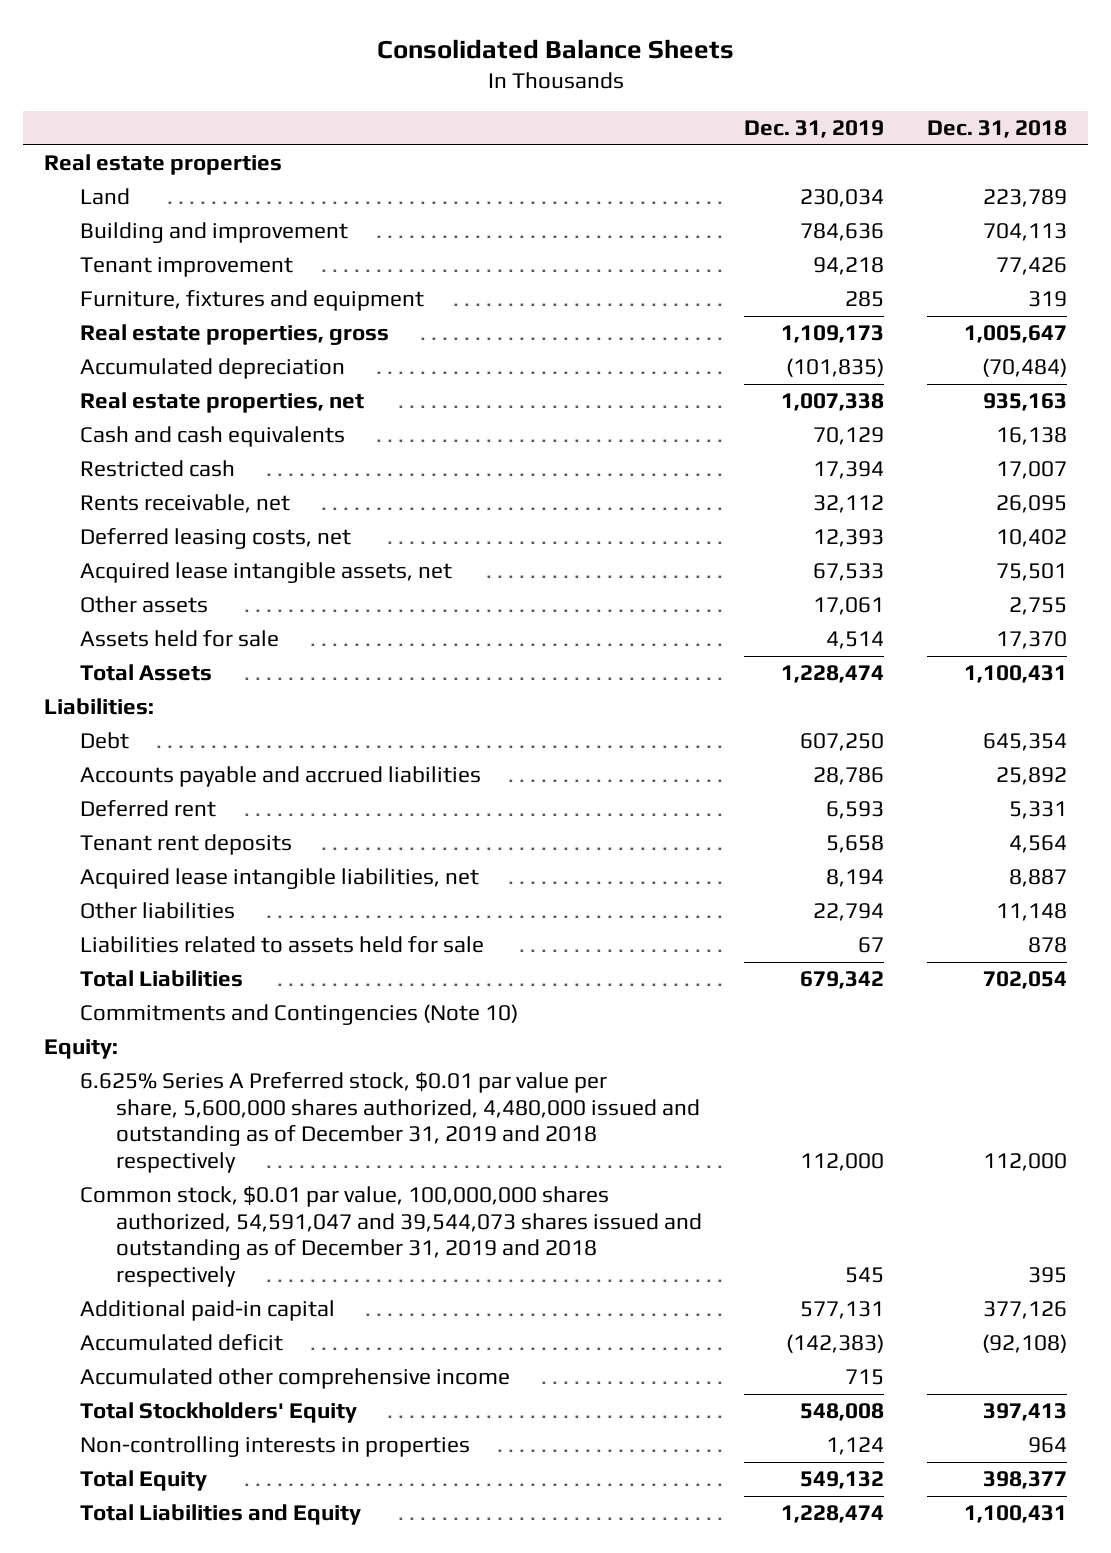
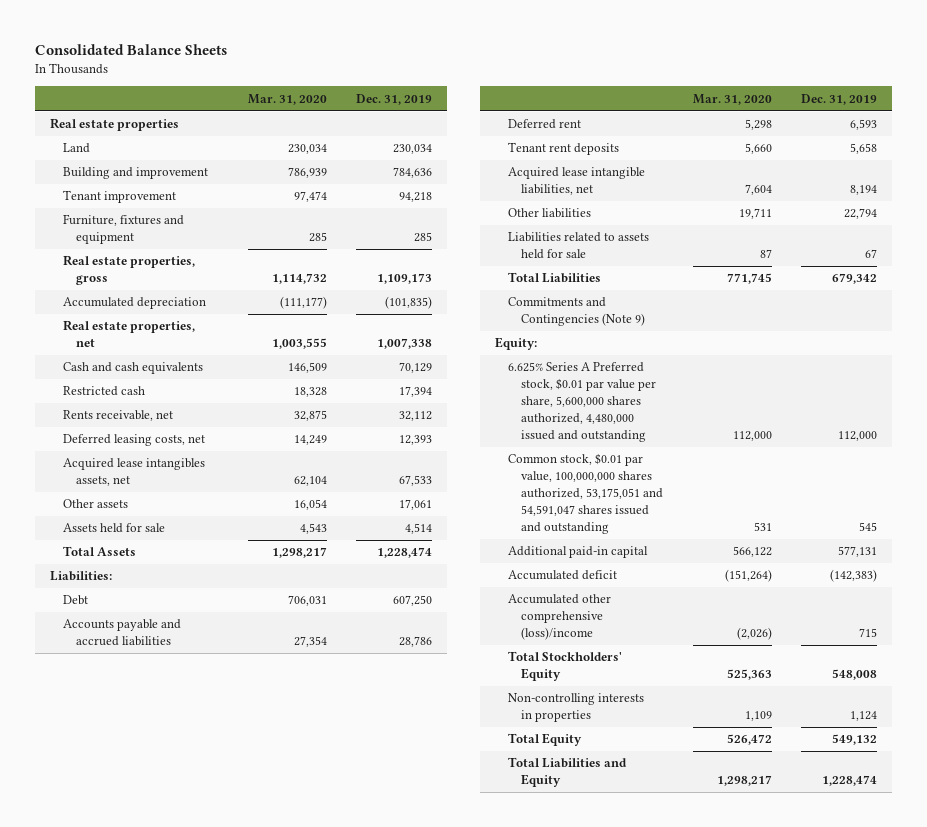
[927,119,1068,138] Dec. 31, 2018 -> none
none -> [247,93,327,105] Mar. 31, 2020
[79,562,452,584] Acquired lease intangible assets, net -> [63,458,206,487] Acquired lease intangibles assets, net
[79,1004,518,1026] Commitments and Contingencies (Note 10) -> [507,297,645,327] Commitments and Contingencies (Note 9)
[79,1072,700,1174] 6.625% Series A Preferred stock, $0.01 par value per share, 5,600,000 shares authorized, 4,480,000 issued and outstanding as of December 31, 2019 and 2018 respectively -> [507,362,656,442] 6.625% Series A Preferred stock, $0.01 par value per share, 5,600,000 shares authorized, 4,480,000 issued and outstanding
[79,1186,702,1288] Common stock, $0.01 par value, 100,000,000 shares authorized, 54,591,047 and 39,544,073 shares issued and outstanding as of December 31, 2019 and 2018 respectively -> [507,453,663,534] Common stock, $0.01 par value, 100,000,000 shares authorized, 53,175,051 and 54,591,047 shares issued and outstanding
[79,1368,510,1390] Accumulated other comprehensive income -> [507,594,611,641] Accumulated other comprehensive (loss)/income

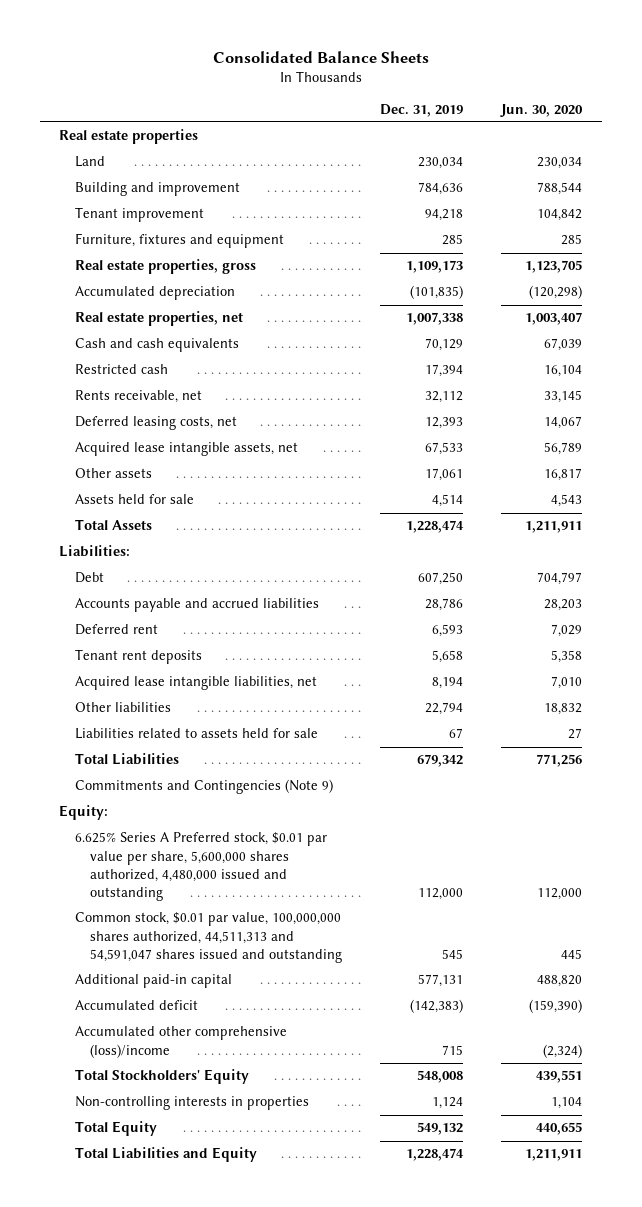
[247,93,327,105] Mar. 31, 2020 -> none
none -> [500,103,584,117] Jun. 30, 2020
[63,458,206,487] Acquired lease intangibles assets, net -> [74,442,298,457] Acquired lease intangible assets, net
[507,453,663,534] Common stock, $0.01 par value, 100,000,000 shares authorized, 53,175,051 and 54,591,047 shares issued and outstanding -> [74,912,342,963] Common stock, $0.01 par value, 100,000,000 shares authorized, 44,511,313 and 54,591,047 shares issued and outstanding

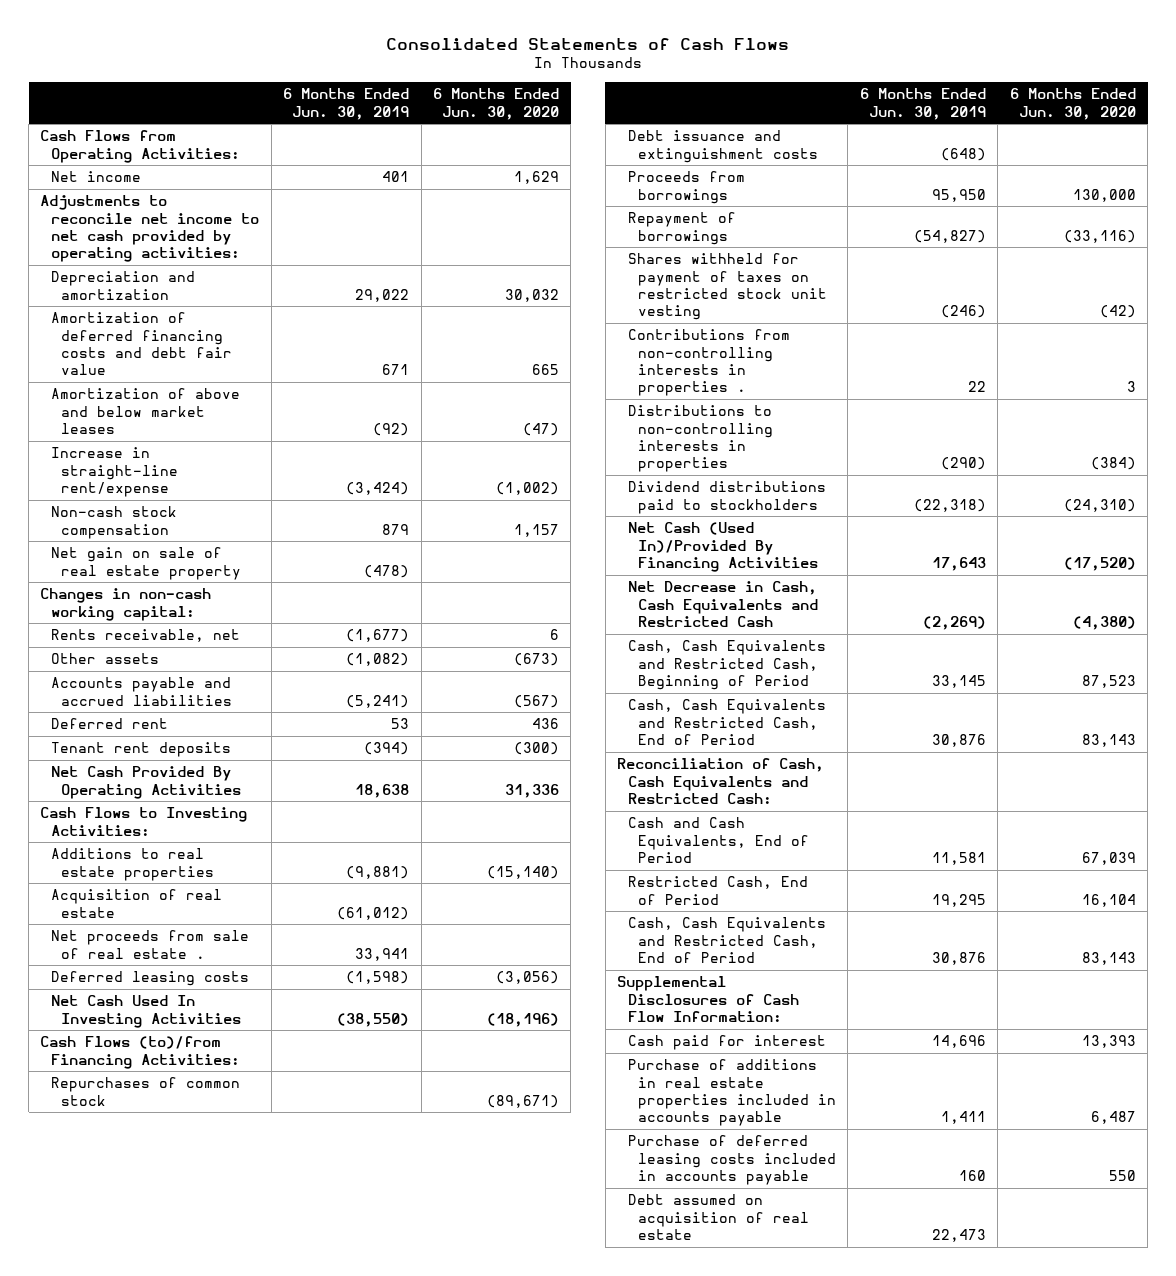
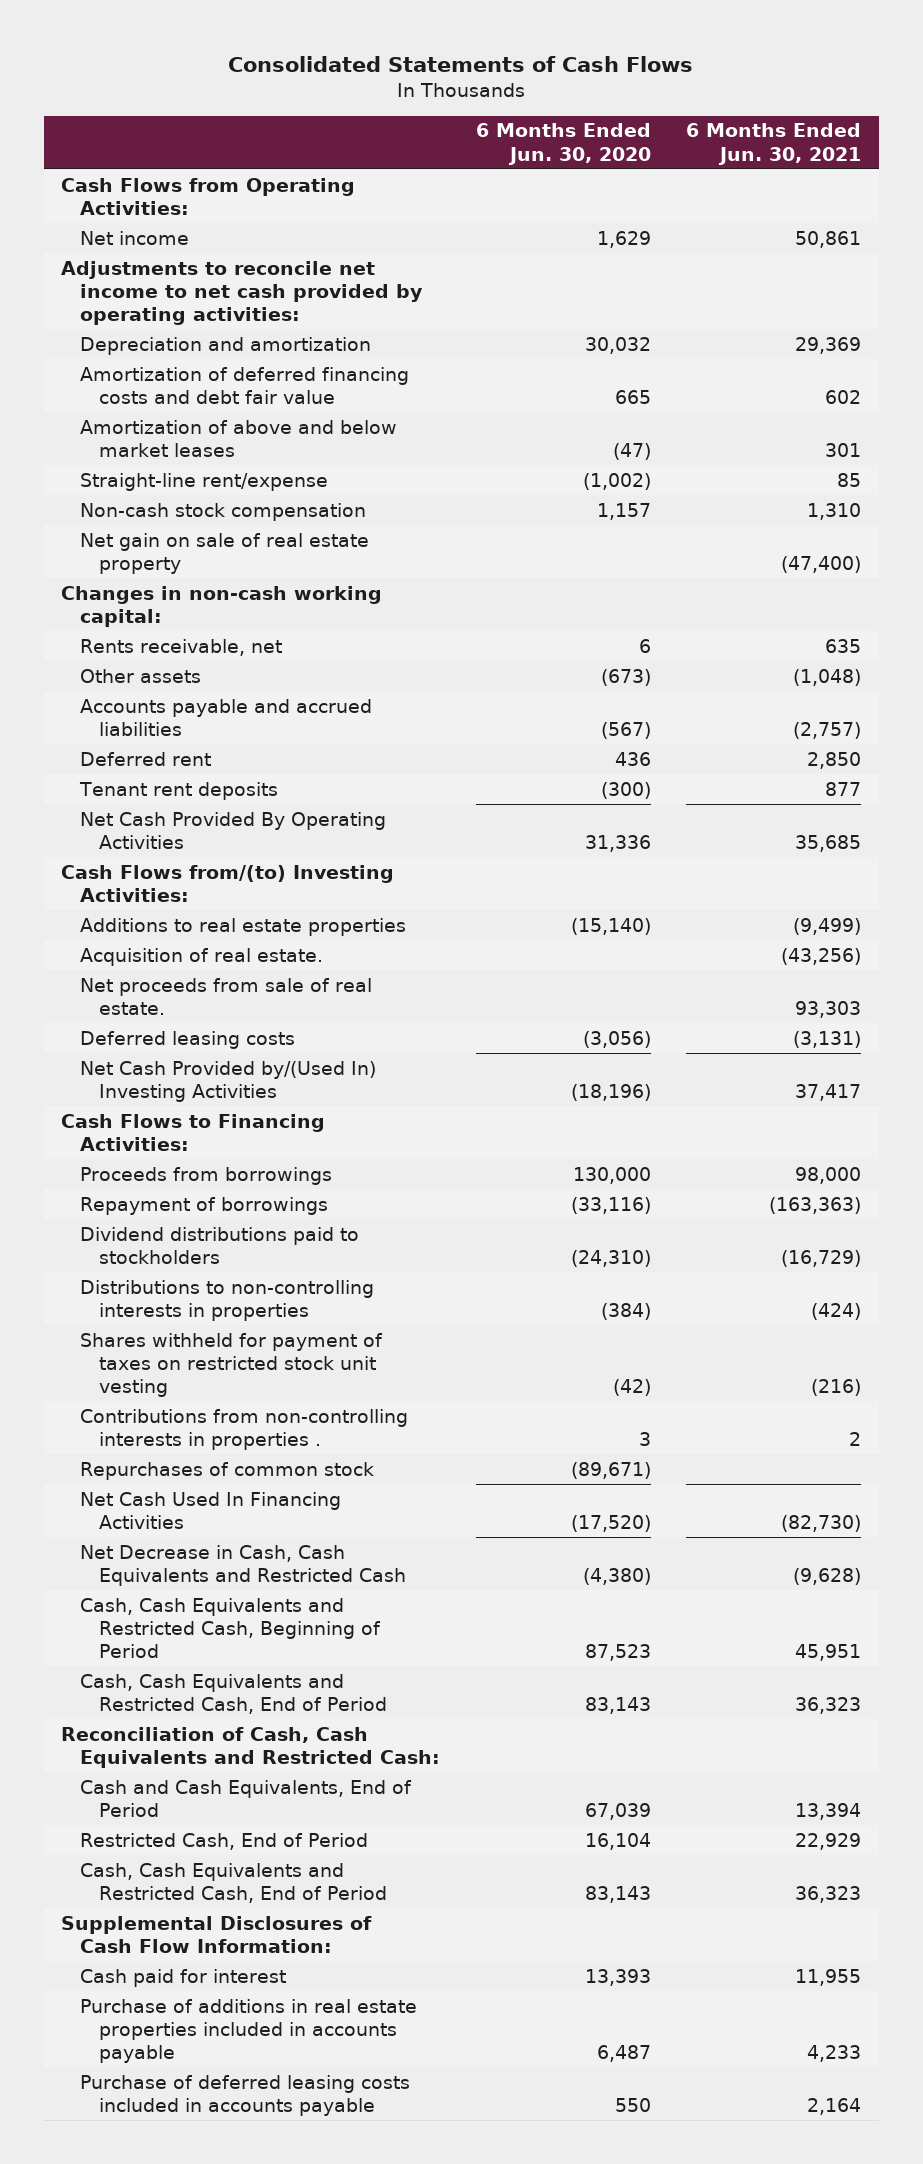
[283,88,410,120] 6 Months Ended Jun. 30, 2019 -> none
none -> [686,123,862,165] 6 Months Ended Jun. 30, 2021
[50,447,179,497] Increase in straight-line rent/expense -> [80,472,329,491] Straight-line rent/expense
[40,807,248,836] Cash Flows to Investing Activities: -> [61,864,395,902] Cash Flows from/(to) Investing Activities:
[50,889,222,918] Acquisition of real estate -> [80,947,324,966] Acquisition of real estate.
[50,930,249,959] Net proceeds from sale of real estate . -> [80,977,373,1015] Net proceeds from sale of real estate.
[627,130,819,163] Debt issuance and extinguishment costs -> none
[50,995,242,1028] Net Cash Used In Investing Activities -> [80,1060,377,1102] Net Cash Provided by/(Used In) Investing Activities
[40,1036,240,1069] Cash Flows (to)/from Financing Activities: -> [61,1113,326,1151] Cash Flows to Financing Activities:
[627,481,826,514] Dividend distributions paid to stockholders -> [80,1226,360,1264] Dividend distributions paid to stockholders
[627,405,774,473] Distributions to non-controlling interests in properties -> [80,1279,375,1321] Distributions to non-controlling interests in properties
[50,1077,240,1106] Repurchases of common stock -> [80,1461,375,1480] Repurchases of common stock
[627,522,819,572] Net Cash (Used In)/Provided By Financing Activities -> [80,1491,342,1529] Net Cash Used In Financing Activities
[627,1194,810,1240] Debt assumed on acquisition of real estate -> none

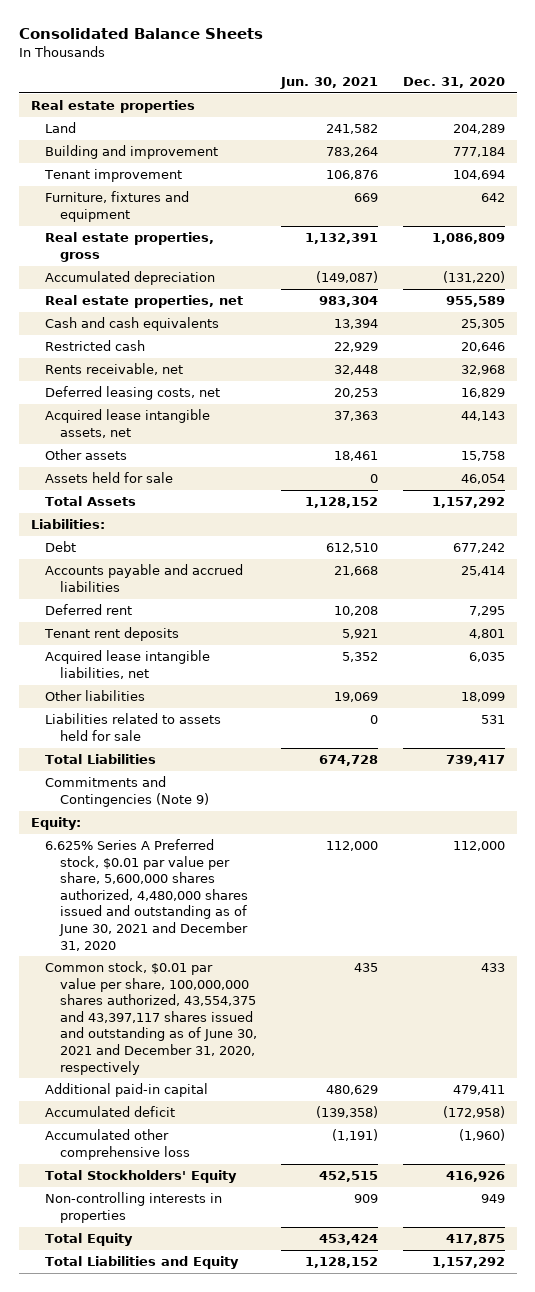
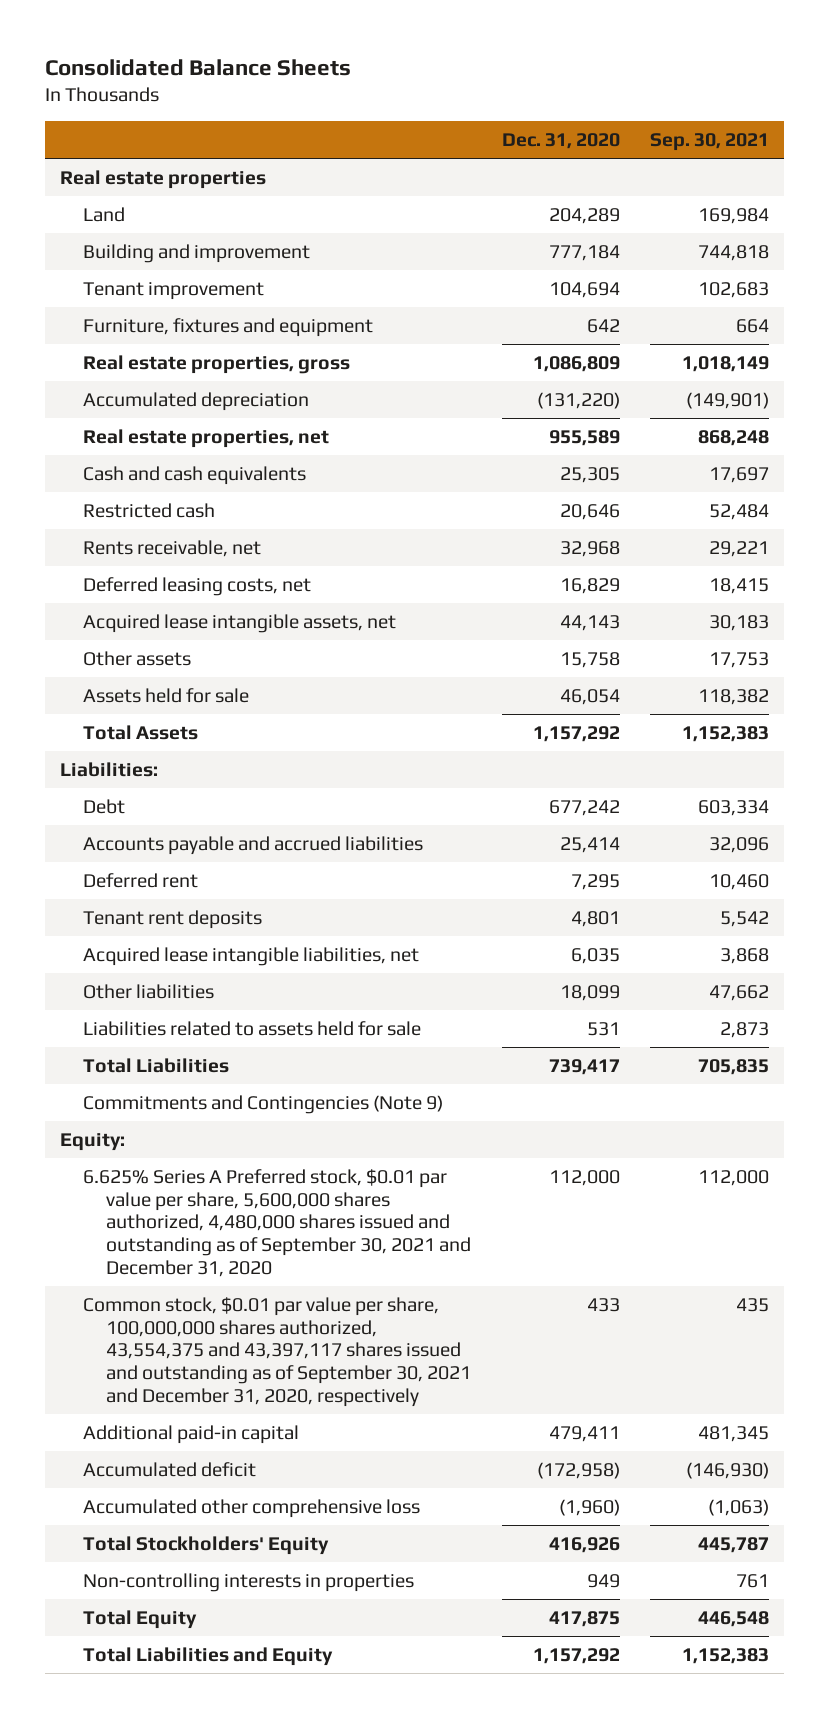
[280,77,379,90] Jun. 30, 2021 -> none
none -> [650,132,770,151] Sep. 30, 2021
[45,839,248,951] 6.625% Series A Preferred stock, $0.01 par value per share, 5,600,000 shares authorized, 4,480,000 shares issued and outstanding as of June 30, 2021 and December 31, 2020 -> [83,1168,472,1277] 6.625% Series A Preferred stock, $0.01 par value per share, 5,600,000 shares authorized, 4,480,000 shares issued and outstanding as of September 30, 2021 and December 31, 2020
[45,961,257,1075] Common stock, $0.01 par value per share, 100,000,000 shares authorized, 43,554,375 and 43,397,117 shares issued and outstanding as of June 30, 2021 and December 31, 2020, respectively -> [83,1296,472,1407] Common stock, $0.01 par value per share, 100,000,000 shares authorized, 43,554,375 and 43,397,117 shares issued and outstanding as of September 30, 2021 and December 31, 2020, respectively

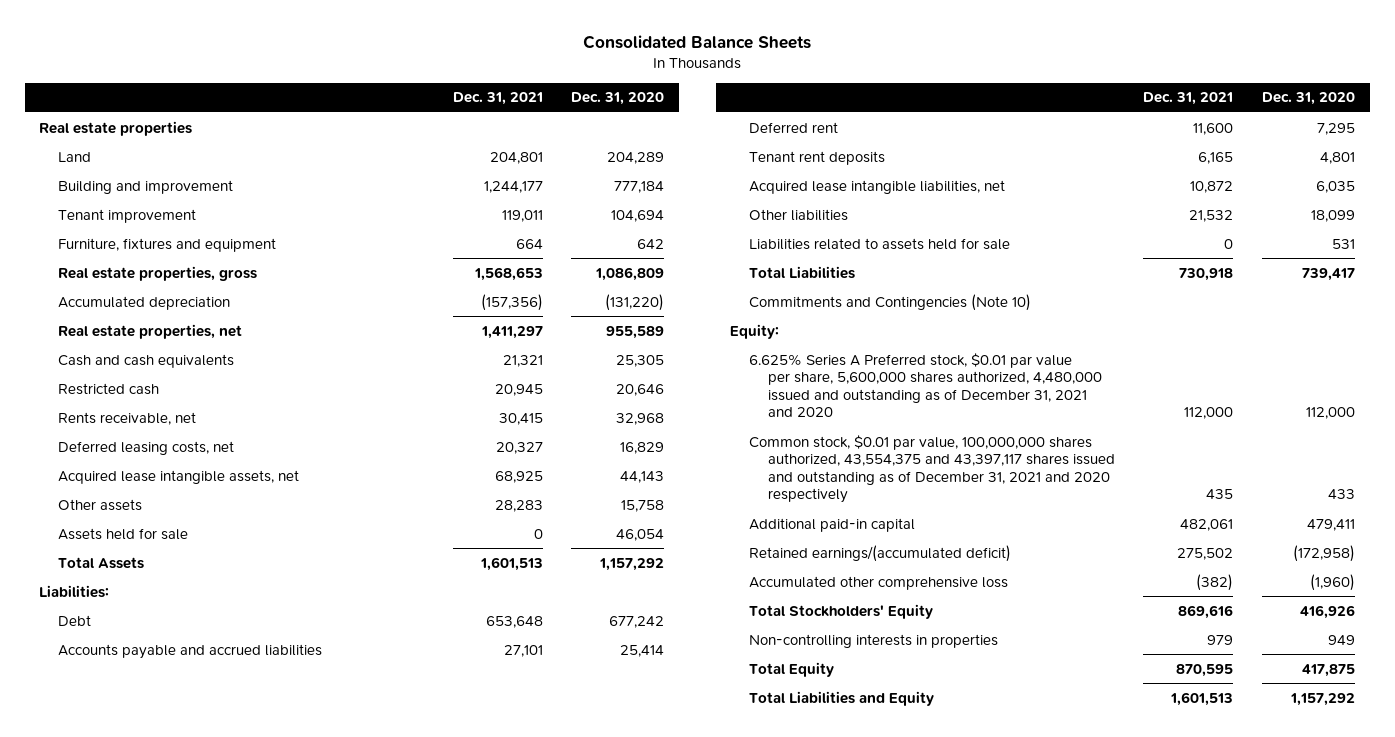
[650,132,770,151] Sep. 30, 2021 -> none
none -> [452,92,543,106] Dec. 31, 2021
[83,1094,444,1114] Commitments and Contingencies (Note 9) -> [748,293,1031,311] Commitments and Contingencies (Note 10)
[83,1168,472,1277] 6.625% Series A Preferred stock, $0.01 par value per share, 5,600,000 shares authorized, 4,480,000 shares issued and outstanding as of September 30, 2021 and December 31, 2020 -> [748,352,1102,418] 6.625% Series A Preferred stock, $0.01 par value per share, 5,600,000 shares authorized, 4,480,000 issued and outstanding as of December 31, 2021 and 2020
[83,1296,472,1407] Common stock, $0.01 par value per share, 100,000,000 shares authorized, 43,554,375 and 43,397,117 shares issued and outstanding as of September 30, 2021 and December 31, 2020, respectively -> [748,434,1115,504] Common stock, $0.01 par value, 100,000,000 shares authorized, 43,554,375 and 43,397,117 shares issued and outstanding as of December 31, 2021 and 2020 respectively
[83,1461,257,1477] Accumulated deficit -> [748,544,1011,562] Retained earnings/(accumulated deficit)

